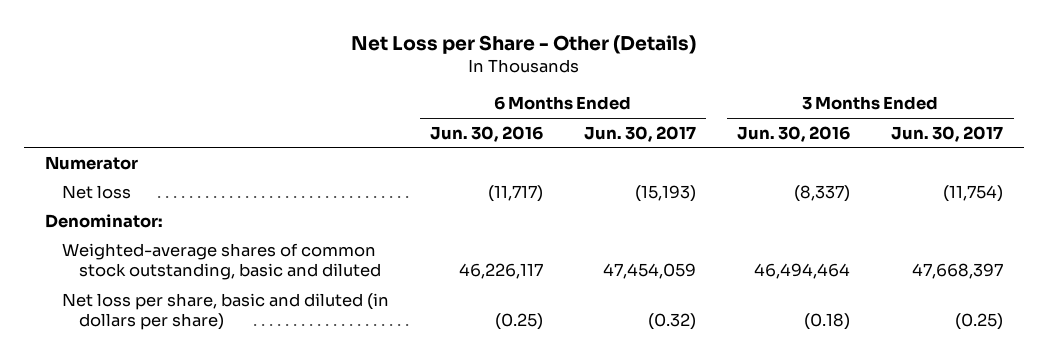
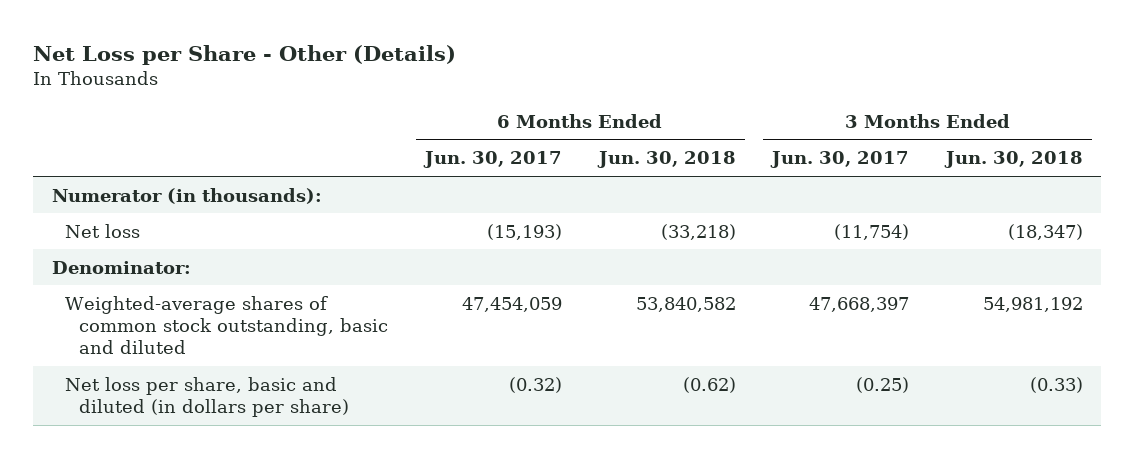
[430,125,544,142] Jun. 30, 2016 -> none
[737,125,851,142] Jun. 30, 2016 -> none
none -> [596,151,736,169] Jun. 30, 2018
none -> [944,151,1084,169] Jun. 30, 2018
[44,155,138,170] Numerator -> [51,187,322,204] Numerator (in thousands):

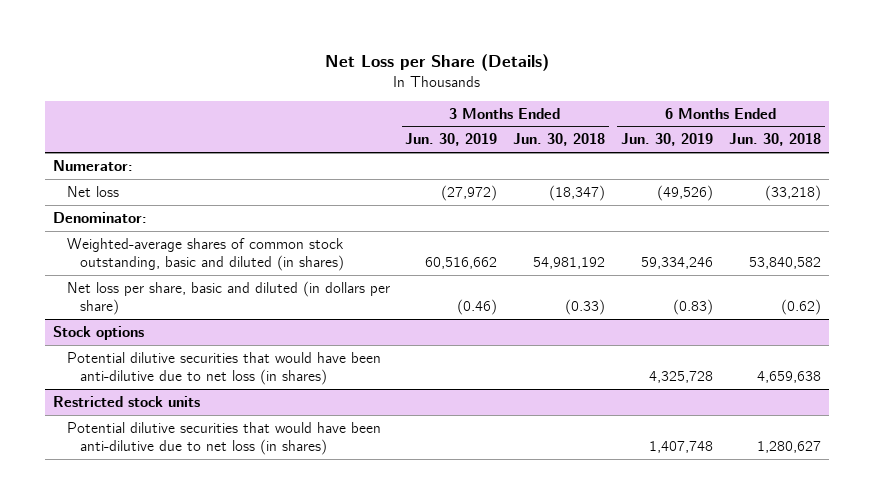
[33,45,457,66] Net Loss per Share - Other (Details) -> [324,54,549,72] Net Loss per Share (Details)
[422,151,562,169] Jun. 30, 2017 -> none
[770,151,910,169] Jun. 30, 2017 -> none
none -> [405,133,498,147] Jun. 30, 2019
none -> [621,133,714,147] Jun. 30, 2019
[51,187,322,204] Numerator (in thousands): -> [53,159,134,171] Numerator:
[65,295,389,355] Weighted-average shares of common stock outstanding, basic and diluted -> [66,237,345,271] Weighted-average shares of common stock outstanding, basic and diluted (in shares)
none -> [53,325,145,340] Stock options
none -> [66,351,381,385] Potential dilutive securities that would have been anti-dilutive due to net loss (in shares)
none -> [53,395,201,407] Restricted stock units
none -> [66,421,381,455] Potential dilutive securities that would have been anti-dilutive due to net loss (in shares)

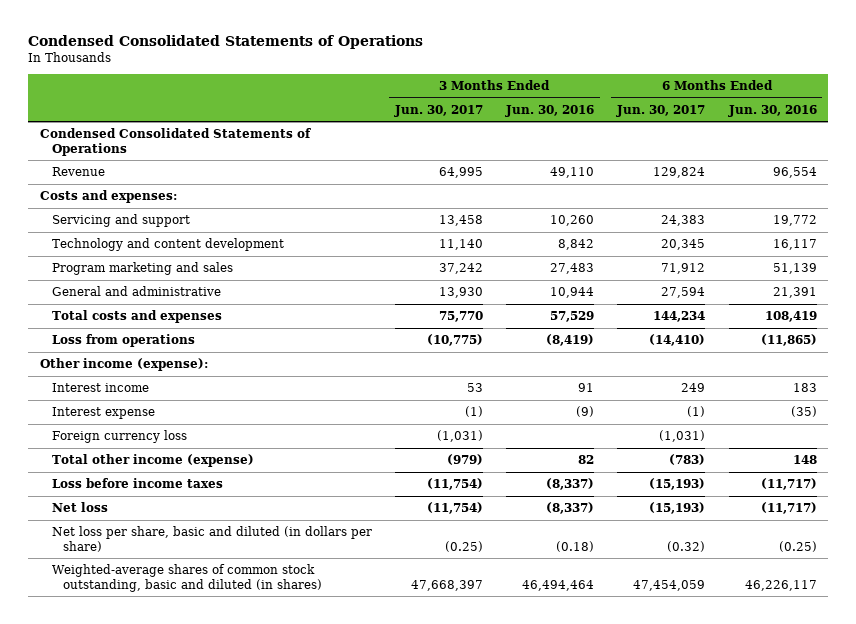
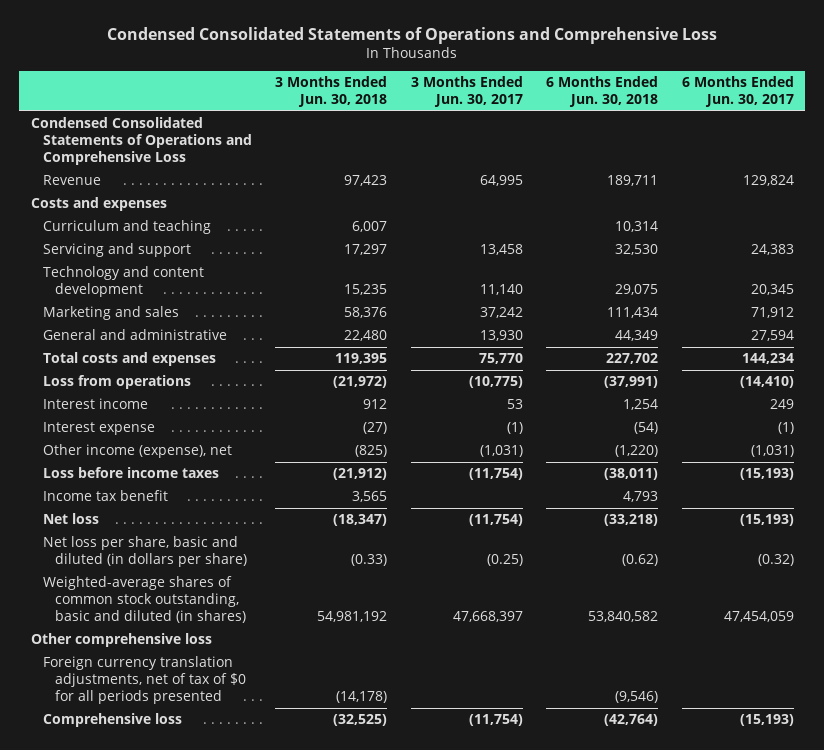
[28,35,424,50] Condensed Consolidated Statements of Operations -> [107,26,718,44] Condensed Consolidated Statements of Operations and Comprehensive Loss
[505,104,595,117] Jun. 30, 2016 -> none
[727,104,817,117] Jun. 30, 2016 -> none
none -> [275,76,388,107] 3 Months Ended Jun. 30, 2018
none -> [546,76,659,107] 6 Months Ended Jun. 30, 2018
[39,128,311,156] Condensed Consolidated Statements of Operations -> [30,117,252,166] Condensed Consolidated Statements of Operations and Comprehensive Loss
[39,190,177,204] Costs and expenses: -> [30,197,167,212] Costs and expenses
none -> [42,220,211,235] Curriculum and teaching
[51,262,233,276] Program marketing and sales -> [42,306,179,321] Marketing and sales
[39,358,208,372] Other income (expense): -> none
[51,454,254,468] Total other income (expense) -> none
[51,430,187,444] Foreign currency loss -> [42,444,232,459] Other income (expense), net
none -> [42,490,168,502] Income tax benefit
none -> [30,633,212,648] Other comprehensive loss
none -> [42,656,246,705] Foreign currency translation adjustments, net of tax of $0 for all periods presented
none -> [42,713,182,728] Comprehensive loss

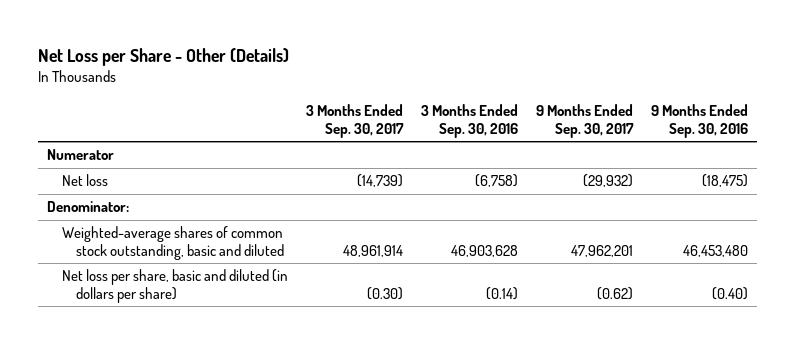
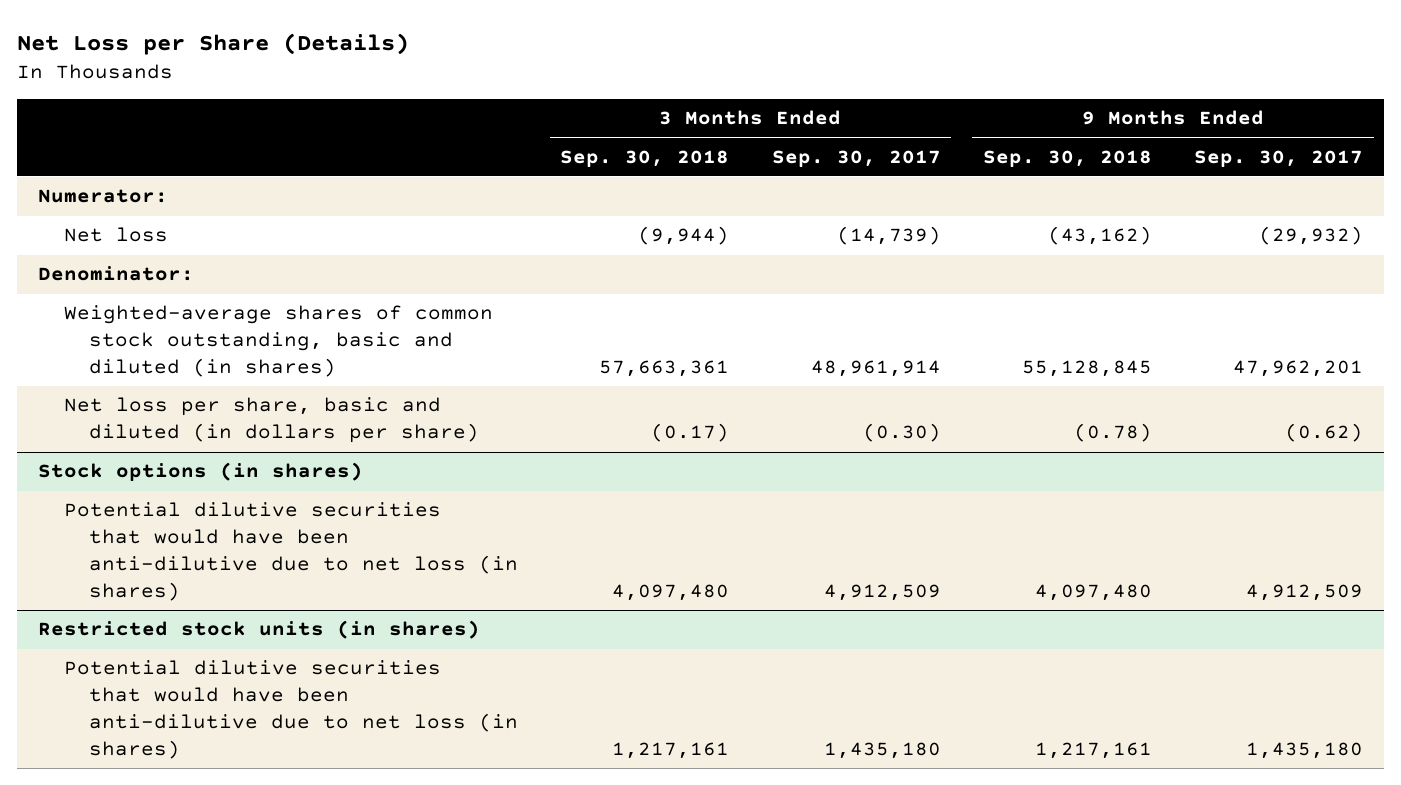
[38,47,290,66] Net Loss per Share - Other (Details) -> [17,32,410,55] Net Loss per Share (Details)
[420,104,518,138] 3 Months Ended Sep. 30, 2016 -> none
[650,104,748,138] 9 Months Ended Sep. 30, 2016 -> none
none -> [560,149,730,167] Sep. 30, 2018
none -> [982,149,1152,167] Sep. 30, 2018
[47,149,115,161] Numerator -> [38,189,169,204] Numerator:
[61,226,284,261] Weighted-average shares of common stock outstanding, basic and diluted -> [63,305,493,378] Weighted-average shares of common stock outstanding, basic and diluted (in shares)
none -> [38,462,364,482] Stock options (in shares)
none -> [63,502,518,602] Potential dilutive securities that would have been anti-dilutive due to net loss (in shares)
none -> [38,620,481,640] Restricted stock units (in shares)
none -> [63,660,518,760] Potential dilutive securities that would have been anti-dilutive due to net loss (in shares)

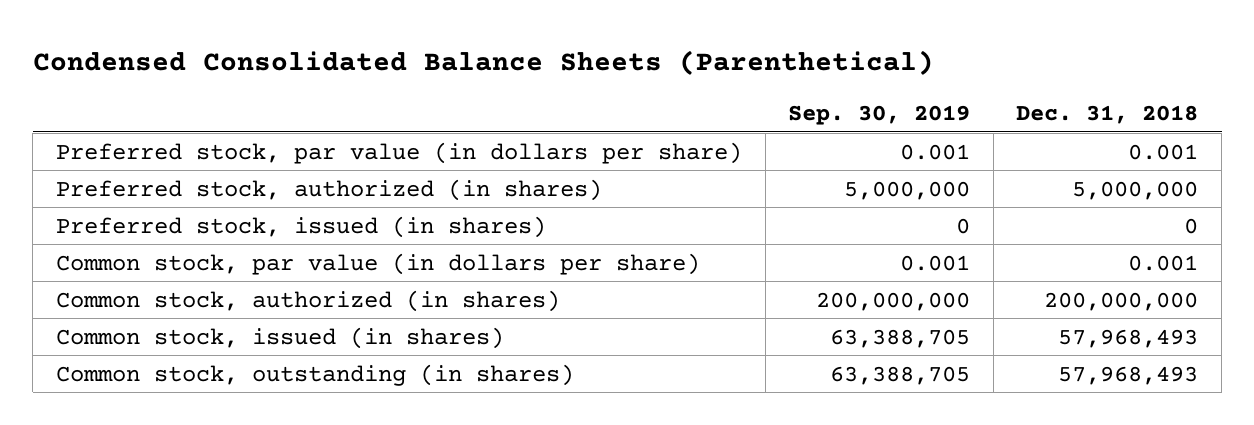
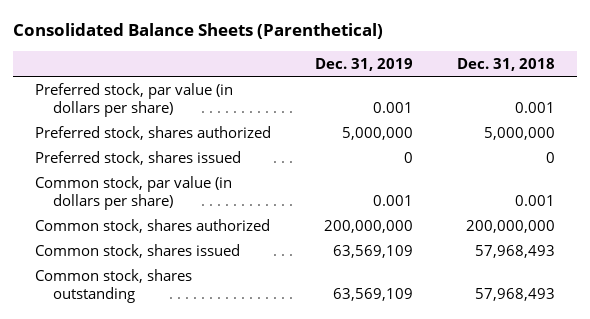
[32,50,934,76] Condensed Consolidated Balance Sheets (Parenthetical) -> [12,22,383,39] Consolidated Balance Sheets (Parenthetical)
[788,105,971,126] Sep. 30, 2019 -> none
none -> [315,57,414,71] Dec. 31, 2019
[55,178,602,201] Preferred stock, authorized (in shares) -> [34,126,271,141] Preferred stock, shares authorized
[55,215,546,238] Preferred stock, issued (in shares) -> [34,151,241,166] Preferred stock, shares issued
[55,289,560,312] Common stock, authorized (in shares) -> [34,219,270,234] Common stock, shares authorized
[55,326,504,349] Common stock, issued (in shares) -> [34,244,240,259] Common stock, shares issued
[55,363,574,386] Common stock, outstanding (in shares) -> [34,269,192,304] Common stock, shares outstanding

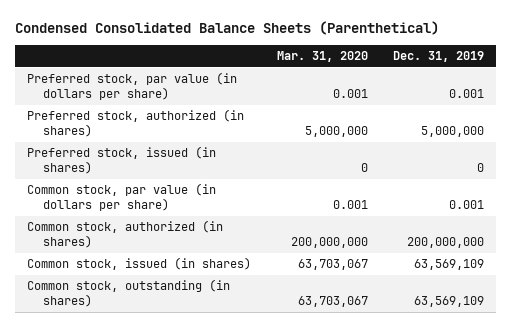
[12,22,383,39] Consolidated Balance Sheets (Parenthetical) -> [14,20,439,35] Condensed Consolidated Balance Sheets (Parenthetical)
[457,57,556,71] Dec. 31, 2018 -> none
none -> [276,51,368,63] Mar. 31, 2020
[34,126,271,141] Preferred stock, shares authorized -> [27,109,245,137] Preferred stock, authorized (in shares)
[34,151,241,166] Preferred stock, shares issued -> [27,146,217,174] Preferred stock, issued (in shares)
[34,219,270,234] Common stock, shares authorized -> [27,220,224,248] Common stock, authorized (in shares)
[34,244,240,259] Common stock, shares issued -> [27,257,252,271] Common stock, issued (in shares)
[34,269,192,304] Common stock, shares outstanding -> [27,279,231,307] Common stock, outstanding (in shares)

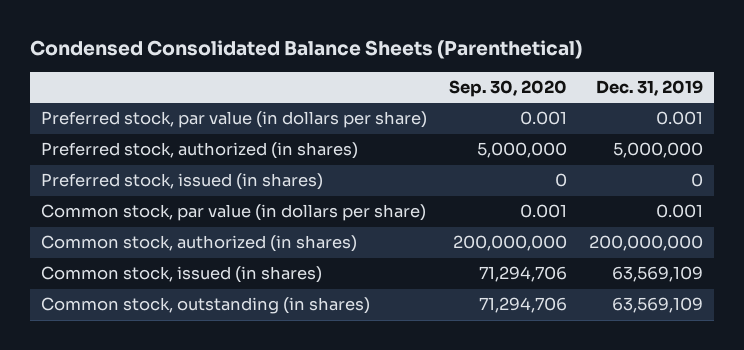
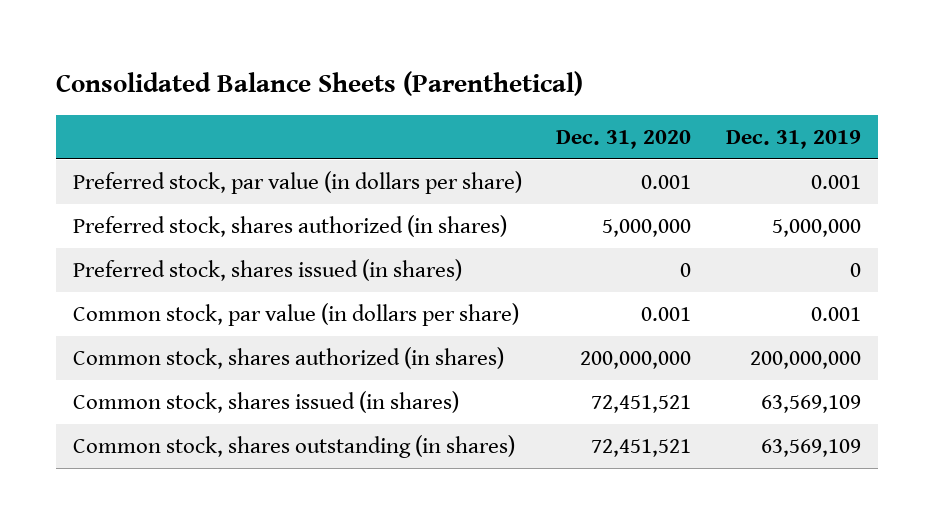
[29,40,582,60] Condensed Consolidated Balance Sheets (Parenthetical) -> [55,70,583,96] Consolidated Balance Sheets (Parenthetical)
[448,79,567,97] Sep. 30, 2020 -> none
none -> [556,130,692,150] Dec. 31, 2020
[40,142,358,160] Preferred stock, authorized (in shares) -> [72,215,507,238] Preferred stock, shares authorized (in shares)
[40,173,323,191] Preferred stock, issued (in shares) -> [72,259,462,282] Preferred stock, shares issued (in shares)
[40,235,357,253] Common stock, authorized (in shares) -> [72,347,504,370] Common stock, shares authorized (in shares)
[40,266,322,284] Common stock, issued (in shares) -> [72,391,459,414] Common stock, shares issued (in shares)
[40,297,370,315] Common stock, outstanding (in shares) -> [72,435,515,459] Common stock, shares outstanding (in shares)

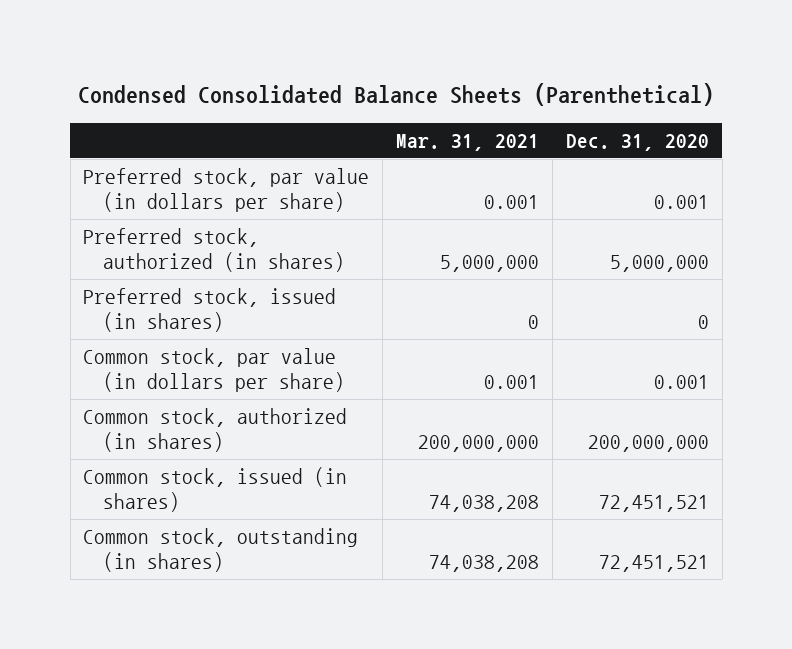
[55,70,583,96] Consolidated Balance Sheets (Parenthetical) -> [78,83,715,107] Condensed Consolidated Balance Sheets (Parenthetical)
[725,130,861,150] Dec. 31, 2019 -> none
none -> [396,133,540,151] Mar. 31, 2021
[72,215,507,238] Preferred stock, shares authorized (in shares) -> [83,228,345,273] Preferred stock, authorized (in shares)
[72,259,462,282] Preferred stock, shares issued (in shares) -> [83,288,337,333] Preferred stock, issued (in shares)
[72,347,504,370] Common stock, shares authorized (in shares) -> [83,408,348,453] Common stock, authorized (in shares)
[72,391,459,414] Common stock, shares issued (in shares) -> [83,467,348,513] Common stock, issued (in shares)
[72,435,515,459] Common stock, shares outstanding (in shares) -> [83,528,359,573] Common stock, outstanding (in shares)

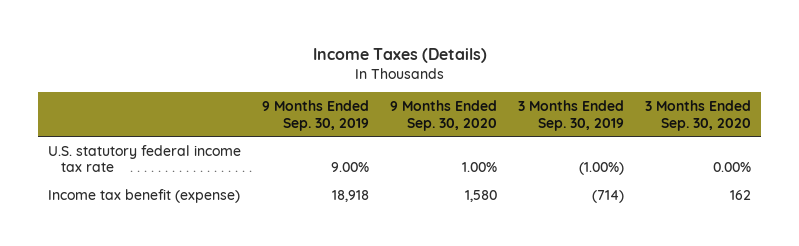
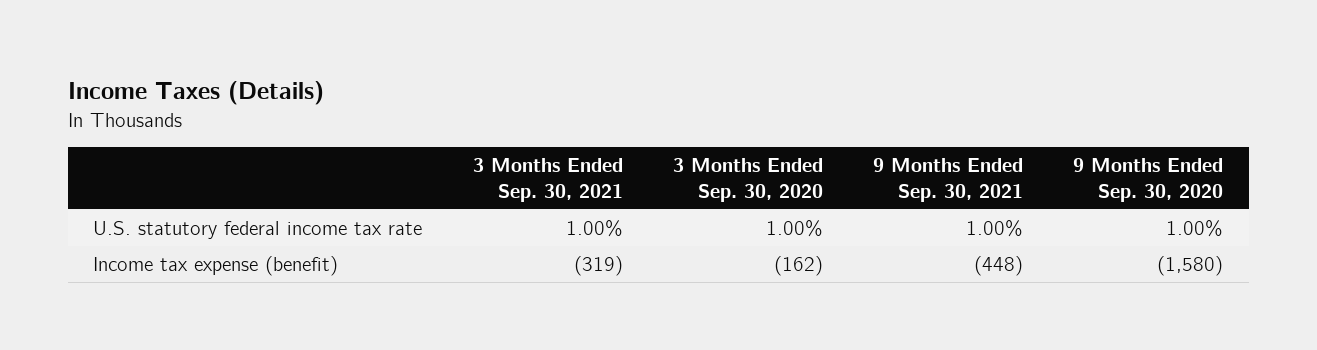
[262,100,370,131] 9 Months Ended Sep. 30, 2019 -> none
[517,100,624,131] 3 Months Ended Sep. 30, 2019 -> none
none -> [472,158,623,202] 3 Months Ended Sep. 30, 2021
none -> [873,158,1024,202] 9 Months Ended Sep. 30, 2021
[712,162,751,173] 0.00% -> [765,220,823,238] 1.00%
[48,188,241,203] Income tax benefit (expense) -> [93,256,339,277] Income tax expense (benefit)
[465,189,498,202] 1,580 -> [1157,256,1224,277] (1,580)
[729,189,751,200] 162 -> [773,256,823,277] (162)

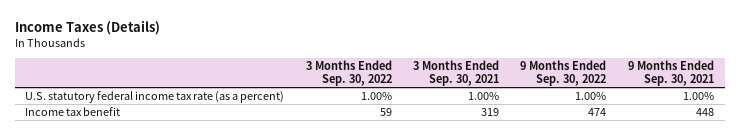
[672,158,823,202] 3 Months Ended Sep. 30, 2020 -> none
[1073,158,1224,202] 9 Months Ended Sep. 30, 2020 -> none
none -> [305,60,392,87] 3 Months Ended Sep. 30, 2022
none -> [520,60,607,87] 9 Months Ended Sep. 30, 2022
[93,221,423,240] U.S. statutory federal income tax rate -> [25,90,285,103] U.S. statutory federal income tax rate (as a percent)
[93,256,339,277] Income tax expense (benefit) -> [25,106,121,116] Income tax benefit
[573,256,623,277] (319) -> [481,107,500,116] 319
[974,256,1024,277] (448) -> [695,107,714,116] 448

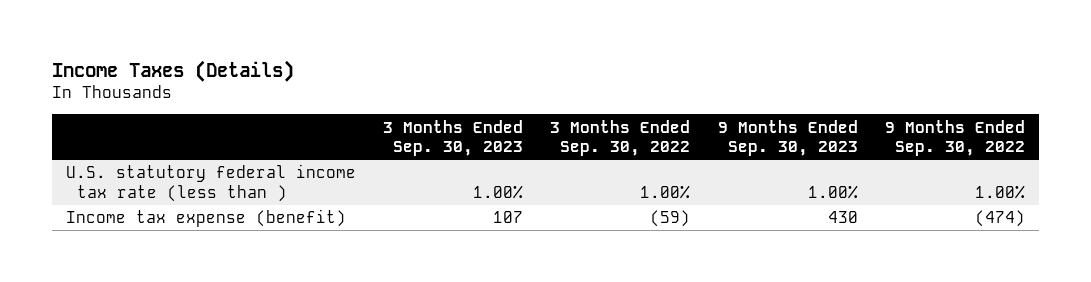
[413,60,500,87] 3 Months Ended Sep. 30, 2021 -> none
[627,60,714,87] 9 Months Ended Sep. 30, 2021 -> none
none -> [382,119,523,157] 3 Months Ended Sep. 30, 2023
none -> [717,119,858,157] 9 Months Ended Sep. 30, 2023
[25,90,285,103] U.S. statutory federal income tax rate (as a percent) -> [65,164,356,202] U.S. statutory federal income tax rate (less than )
[25,106,121,116] Income tax benefit -> [65,209,346,228] Income tax expense (benefit)
[379,107,392,116] 59 -> [650,210,691,228] (59)
[588,107,607,116] 474 -> [975,210,1026,228] (474)

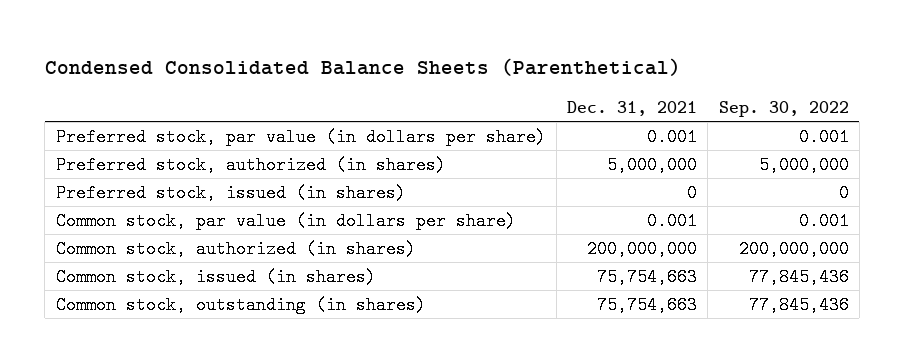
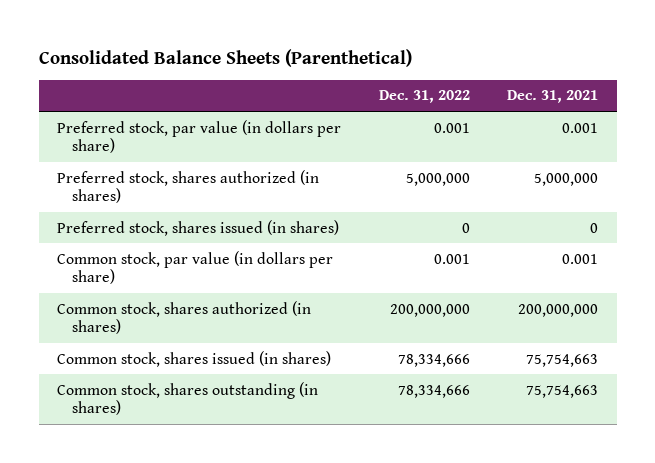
[44,57,681,76] Condensed Consolidated Balance Sheets (Parenthetical) -> [38,48,412,67] Consolidated Balance Sheets (Parenthetical)
[718,100,849,117] Sep. 30, 2022 -> none
none -> [378,90,470,104] Dec. 31, 2022
[55,155,446,174] Preferred stock, authorized (in shares) -> [57,169,320,204] Preferred stock, shares authorized (in shares)
[55,183,406,202] Preferred stock, issued (in shares) -> [57,219,340,236] Preferred stock, shares issued (in shares)
[55,239,416,258] Common stock, authorized (in shares) -> [57,300,312,335] Common stock, shares authorized (in shares)
[55,267,376,286] Common stock, issued (in shares) -> [57,350,332,367] Common stock, shares issued (in shares)
[55,295,426,314] Common stock, outstanding (in shares) -> [57,381,319,416] Common stock, shares outstanding (in shares)

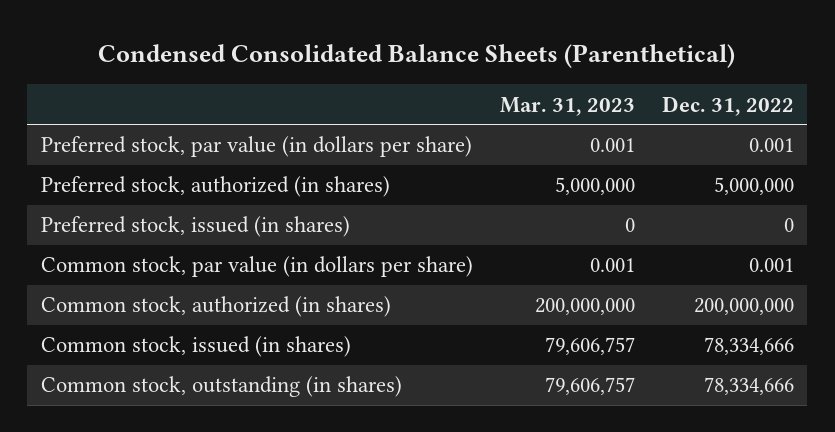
[38,48,412,67] Consolidated Balance Sheets (Parenthetical) -> [98,43,736,68] Condensed Consolidated Balance Sheets (Parenthetical)
[506,90,598,104] Dec. 31, 2021 -> none
none -> [499,96,635,116] Mar. 31, 2023
[57,169,320,204] Preferred stock, shares authorized (in shares) -> [40,176,390,198] Preferred stock, authorized (in shares)
[57,219,340,236] Preferred stock, shares issued (in shares) -> [40,216,350,238] Preferred stock, issued (in shares)
[57,300,312,335] Common stock, shares authorized (in shares) -> [40,296,391,318] Common stock, authorized (in shares)
[57,350,332,367] Common stock, shares issued (in shares) -> [40,336,351,358] Common stock, issued (in shares)
[57,381,319,416] Common stock, shares outstanding (in shares) -> [40,376,402,398] Common stock, outstanding (in shares)

